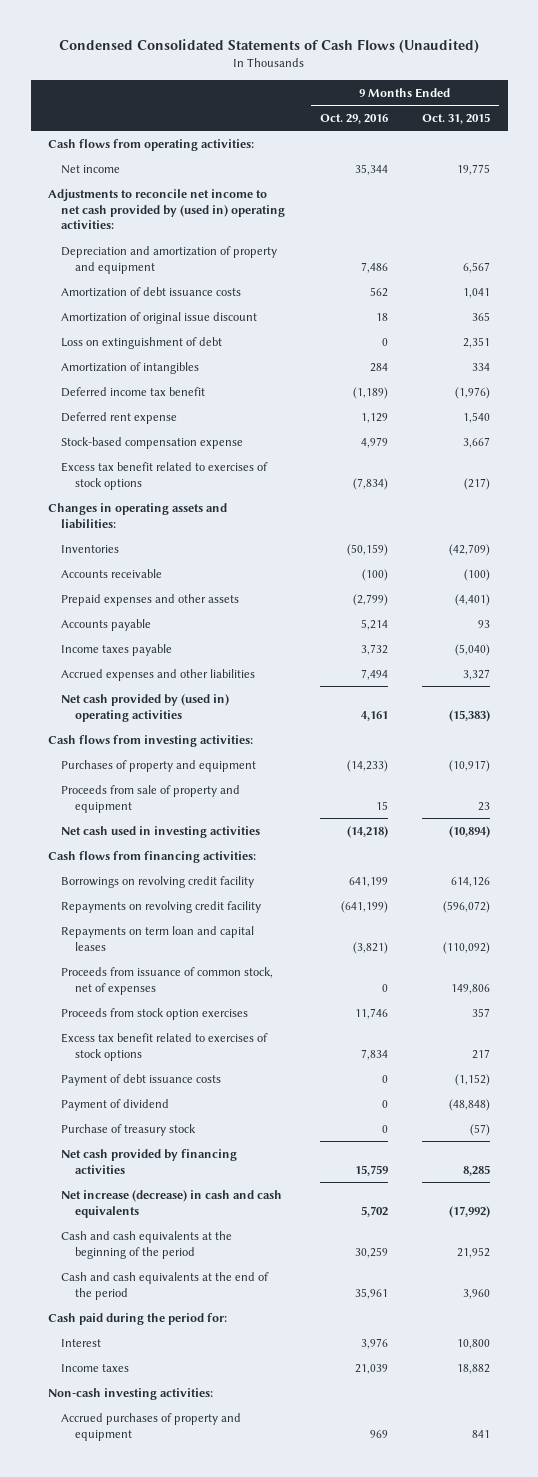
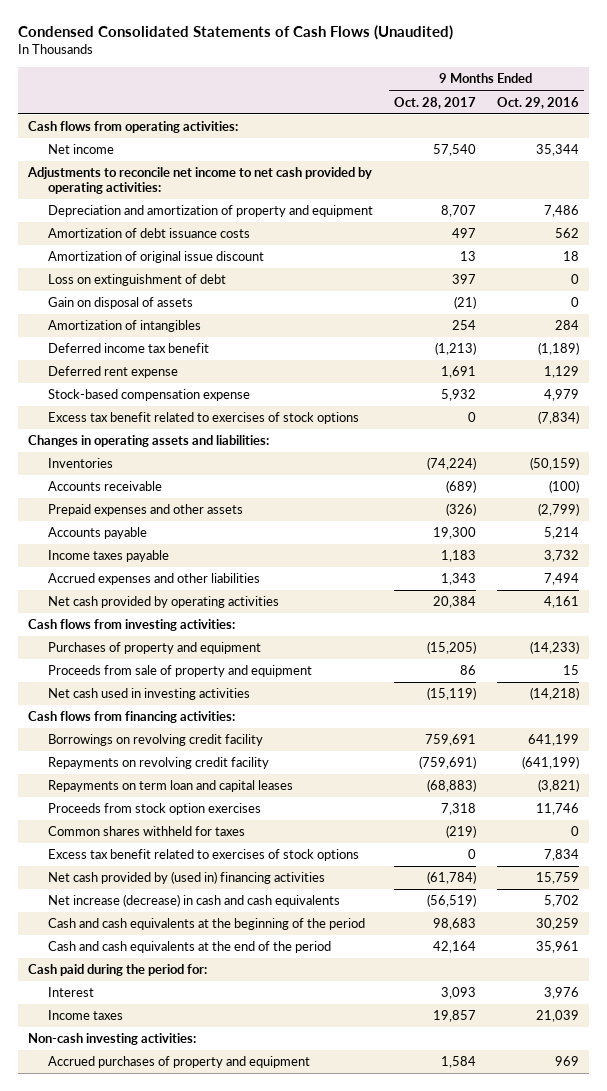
[422,112,491,124] Oct. 31, 2015 -> none
none -> [394,96,477,109] Oct. 28, 2017
[47,188,286,230] Adjustments to reconcile net income to net cash provided by (used in) operating activities: -> [27,167,373,195] Adjustments to reconcile net income to net cash provided by operating activities:
none -> [48,297,194,310] Gain on disposal of assets
[61,693,230,722] Net cash provided by (used in) operating activities -> [48,596,280,609] Net cash provided by operating activities
[61,966,274,995] Proceeds from issuance of common stock, net of expenses -> none
none -> [48,826,246,837] Common shares withheld for taxes
[61,1073,222,1086] Payment of debt issuance costs -> none
[61,1098,170,1111] Payment of dividend -> none
[61,1123,197,1136] Purchase of treasury stock -> none
[61,1148,238,1174] Net cash provided by financing activities -> [48,871,326,885] Net cash provided by (used in) financing activities

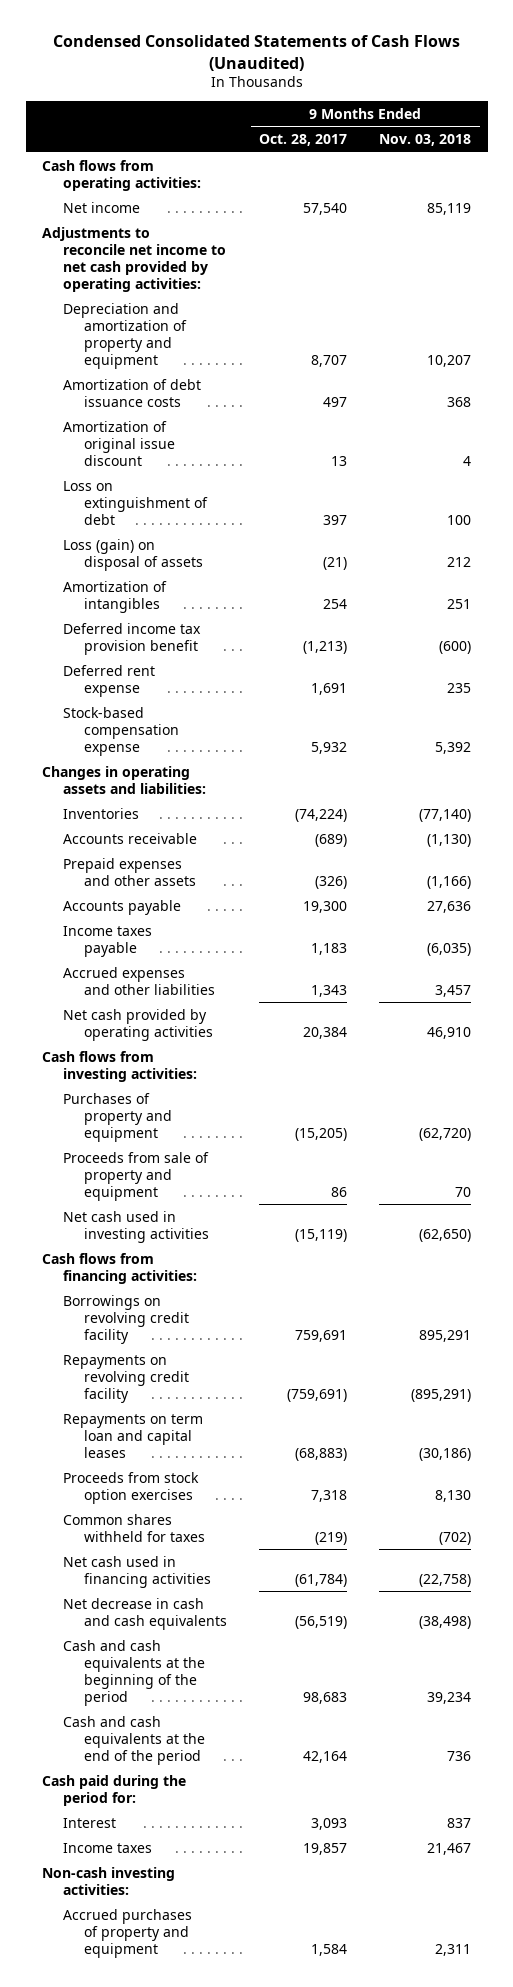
[496,96,579,109] Oct. 29, 2016 -> none
none -> [379,134,472,147] Nov. 03, 2018
[48,297,194,310] Gain on disposal of assets -> [62,538,204,571] Loss (gain) on disposal of assets
[48,343,210,354] Deferred income tax benefit -> [62,622,201,655] Deferred income tax provision benefit
[48,412,360,425] Excess tax benefit related to exercises of stock options -> none
[48,849,360,862] Excess tax benefit related to exercises of stock options -> none
[48,871,326,885] Net cash provided by (used in) financing activities -> [62,1555,212,1588] Net cash used in financing activities
[48,894,341,908] Net increase (decrease) in cash and cash equivalents -> [62,1597,228,1630] Net decrease in cash and cash equivalents

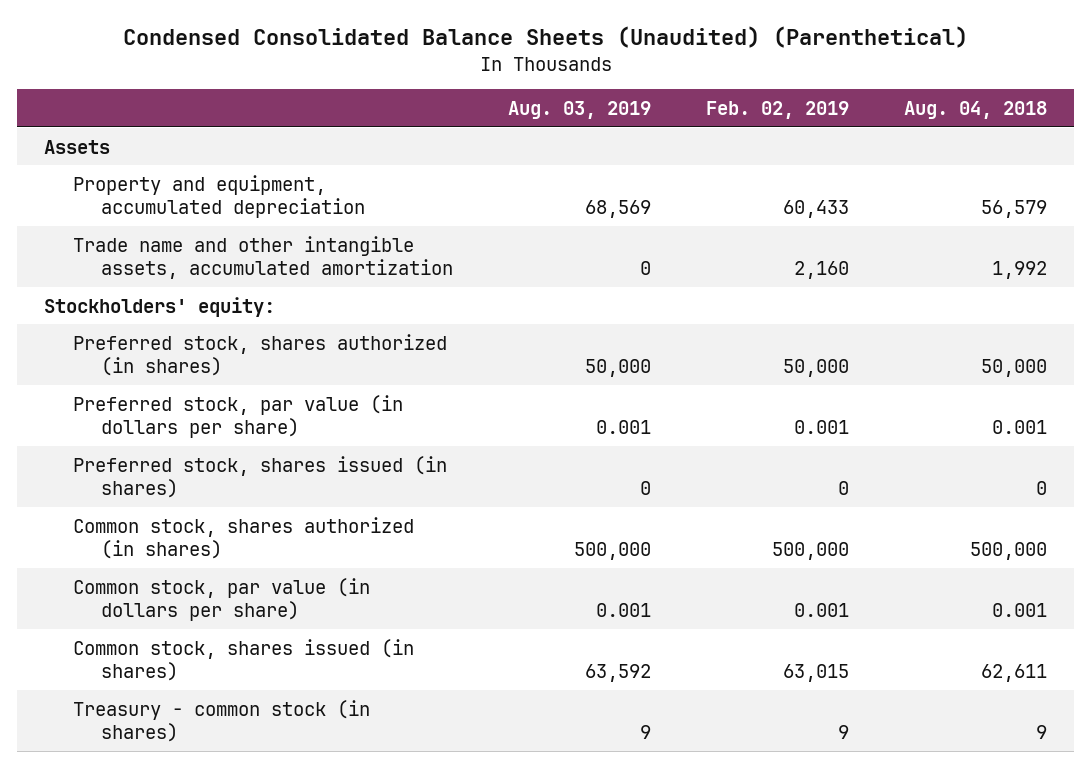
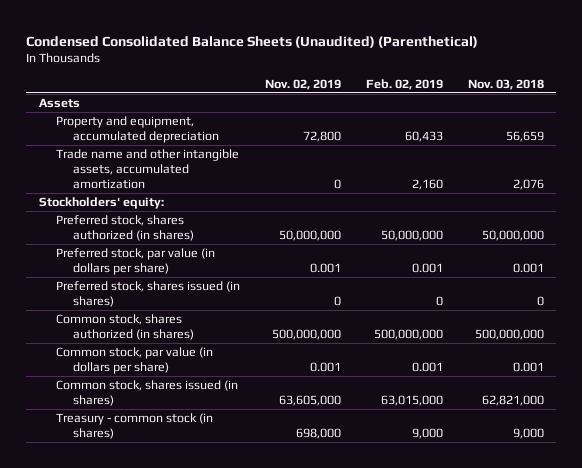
[508,100,652,119] Aug. 03, 2019 -> none
[904,100,1048,119] Aug. 04, 2018 -> none
none -> [264,78,341,90] Nov. 02, 2019
none -> [467,78,544,90] Nov. 03, 2018
[783,359,850,378] 50,000 -> [380,230,443,242] 50,000,000
[772,542,850,561] 500,000 -> [373,329,443,341] 500,000,000
[783,664,850,683] 63,015 -> [380,395,443,407] 63,015,000
[838,725,850,740] 9 -> [411,428,443,440] 9,000

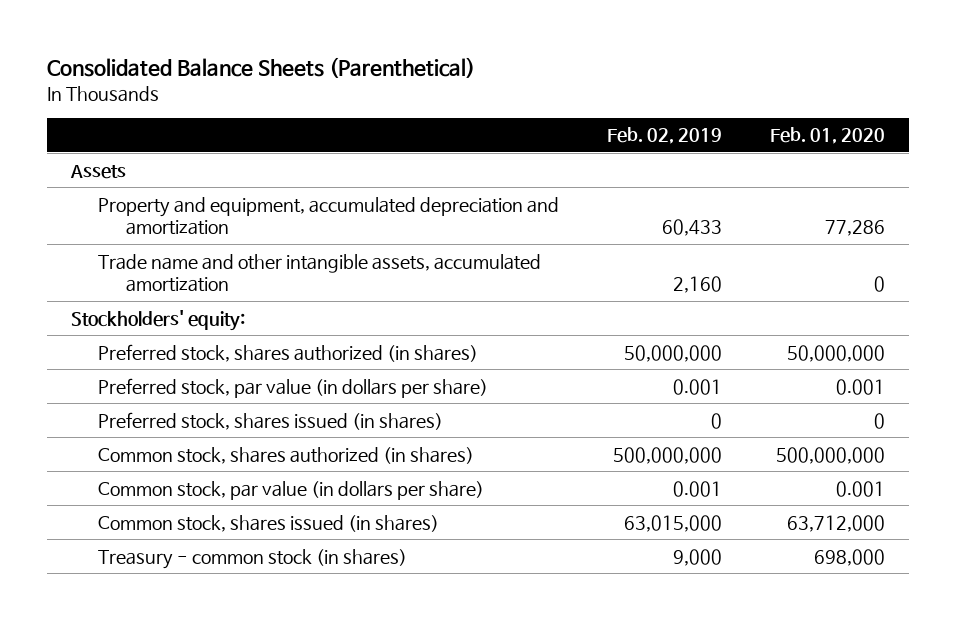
[26,35,479,48] Condensed Consolidated Balance Sheets (Unaudited) (Parenthetical) -> [46,57,475,79] Consolidated Balance Sheets (Parenthetical)
[264,78,341,90] Nov. 02, 2019 -> none
[467,78,544,90] Nov. 03, 2018 -> none
none -> [770,127,886,145] Feb. 01, 2020
[55,116,219,144] Property and equipment, accumulated depreciation -> [98,196,560,236] Property and equipment, accumulated depreciation and amortization

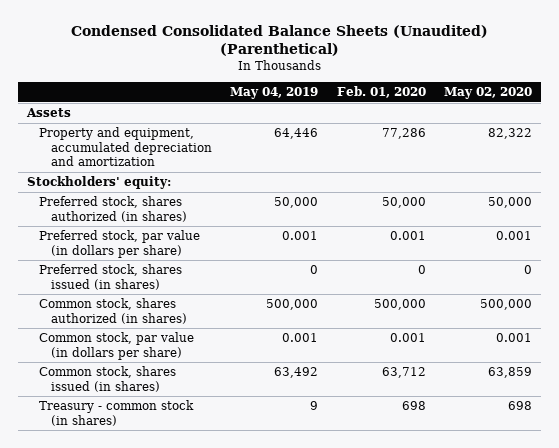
[46,57,475,79] Consolidated Balance Sheets (Parenthetical) -> [70,25,488,57] Condensed Consolidated Balance Sheets (Unaudited) (Parenthetical)
[607,127,723,145] Feb. 02, 2019 -> none
none -> [230,86,319,99] May 04, 2019
none -> [443,86,532,99] May 02, 2020
[98,253,542,293] Trade name and other intangible assets, accumulated amortization -> none
[787,344,886,362] 50,000,000 -> [381,197,426,209] 50,000
[776,446,886,464] 500,000,000 -> [373,299,426,311] 500,000
[787,514,886,532] 63,712,000 -> [381,367,426,379] 63,712
[814,548,886,566] 698,000 -> [401,401,426,411] 698

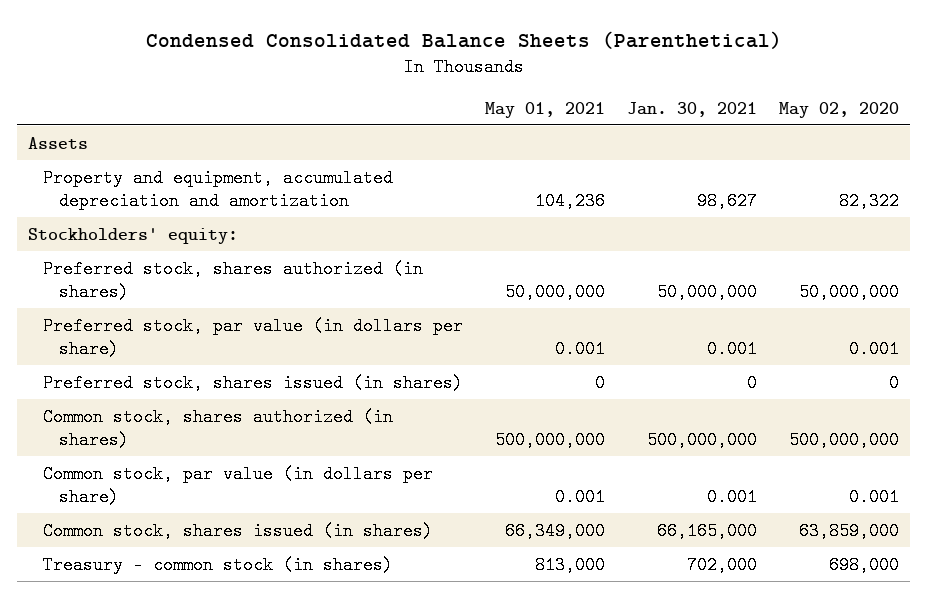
[70,25,488,57] Condensed Consolidated Balance Sheets (Unaudited) (Parenthetical) -> [145,30,782,49] Condensed Consolidated Balance Sheets (Parenthetical)
[230,86,319,99] May 04, 2019 -> none
[336,85,426,98] Feb. 01, 2020 -> none
none -> [485,101,606,118] May 01, 2021
none -> [627,101,758,117] Jan. 30, 2021
[487,197,532,209] 50,000 -> [799,283,900,302] 50,000,000
[479,299,532,311] 500,000 -> [789,431,900,450] 500,000,000
[487,367,532,379] 63,859 -> [799,521,900,540] 63,859,000
[507,401,532,411] 698 -> [829,555,900,574] 698,000

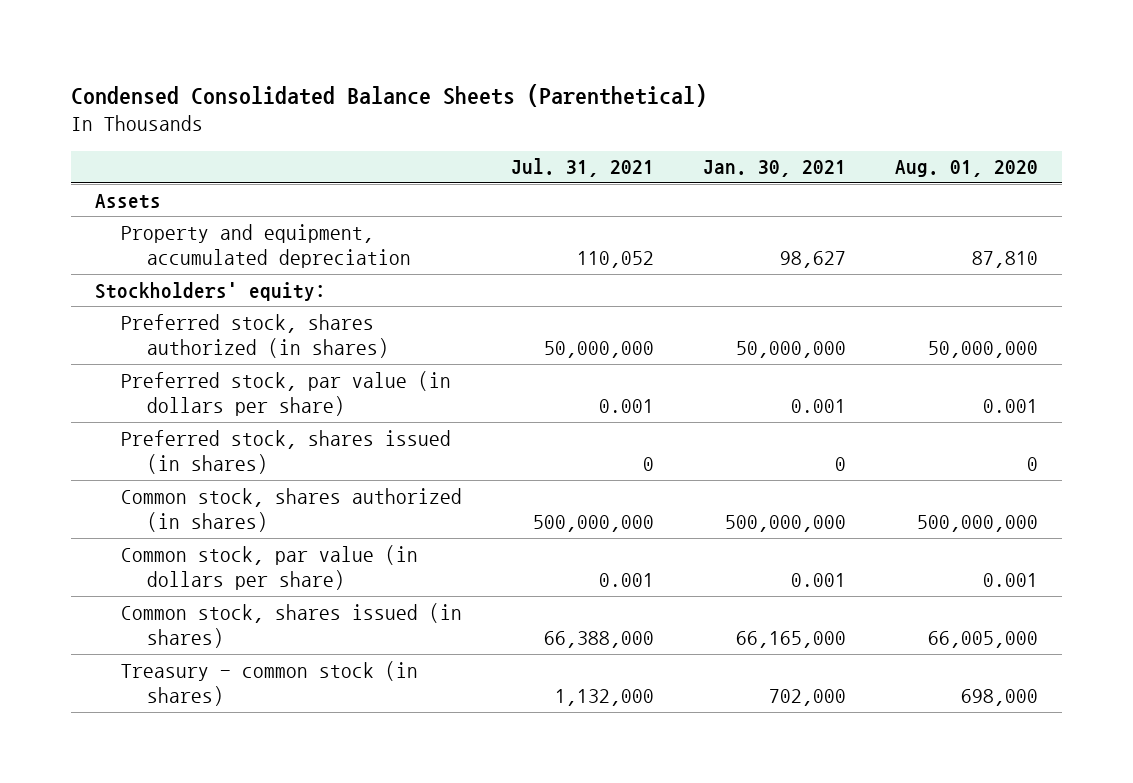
[485,101,606,118] May 01, 2021 -> none
[779,101,900,118] May 02, 2020 -> none
none -> [511,158,655,178] Jul. 31, 2021
none -> [894,160,1038,178] Aug. 01, 2020
[43,168,394,211] Property and equipment, accumulated depreciation and amortization -> [121,223,411,269] Property and equipment, accumulated depreciation

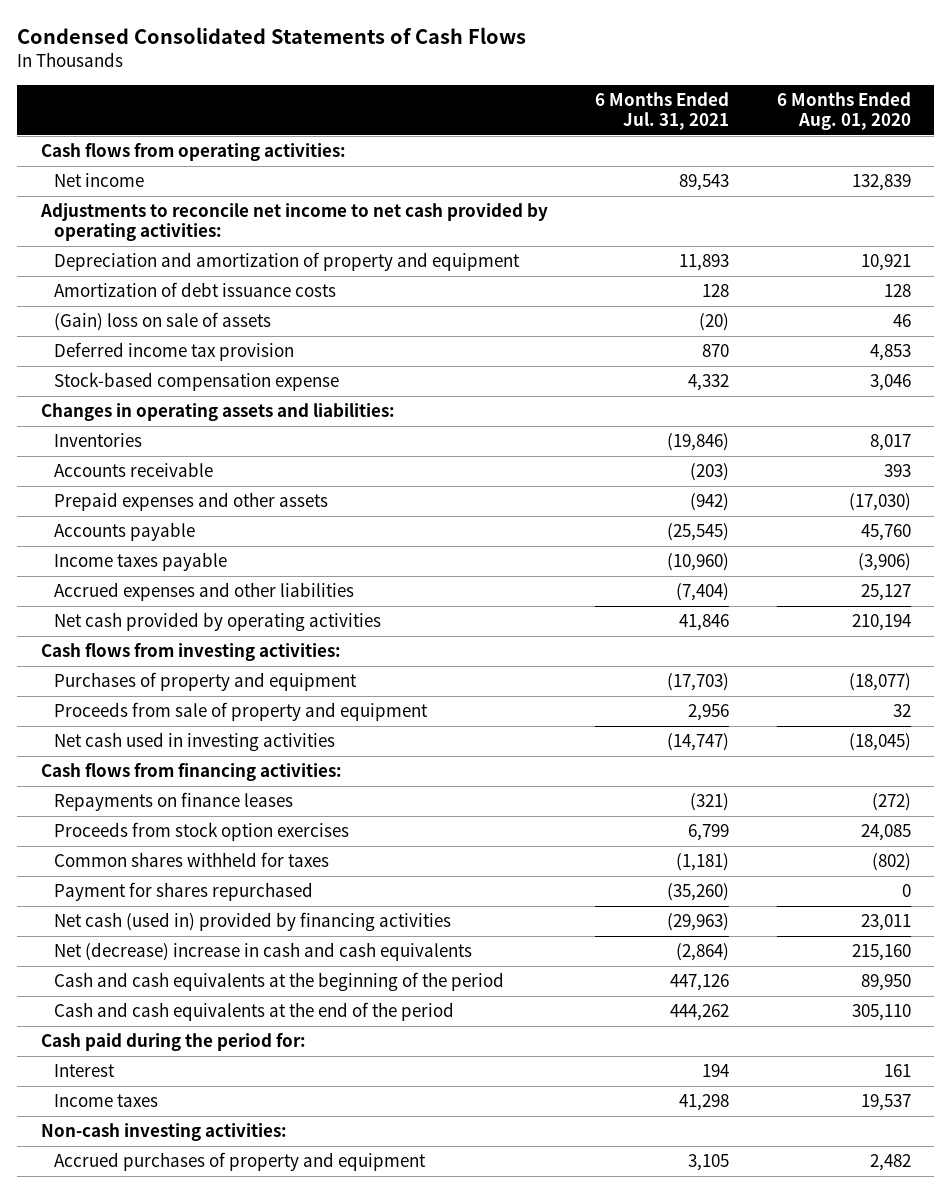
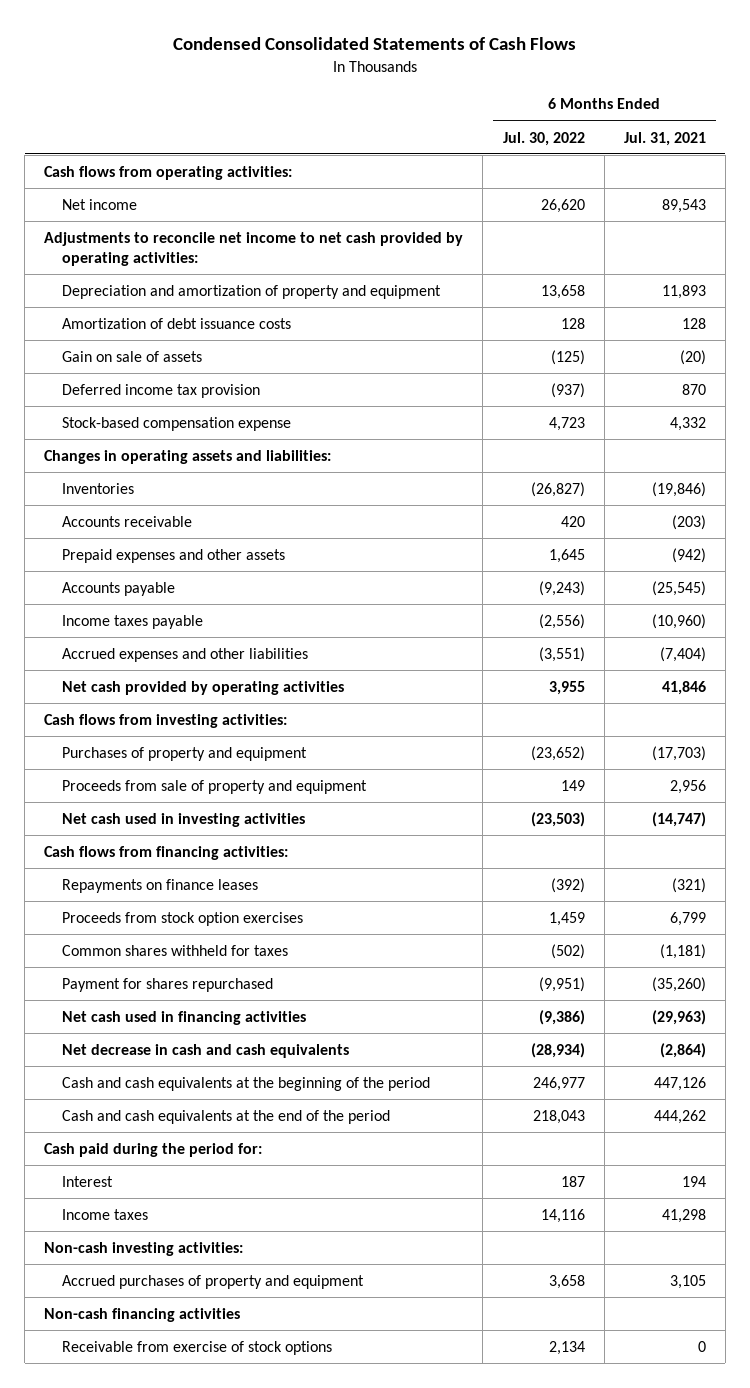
[776,91,911,131] 6 Months Ended Aug. 01, 2020 -> none
none -> [502,131,585,146] Jul. 30, 2022
[53,312,271,332] (Gain) loss on sale of assets -> [61,350,202,362] Gain on sale of assets
[53,912,451,932] Net cash (used in) provided by financing activities -> [61,1010,306,1025] Net cash used in financing activities
[53,942,472,962] Net (decrease) increase in cash and cash equivalents -> [61,1043,349,1058] Net decrease in cash and cash equivalents
none -> [44,1307,241,1322] Non-cash financing activities
none -> [61,1340,332,1355] Receivable from exercise of stock options

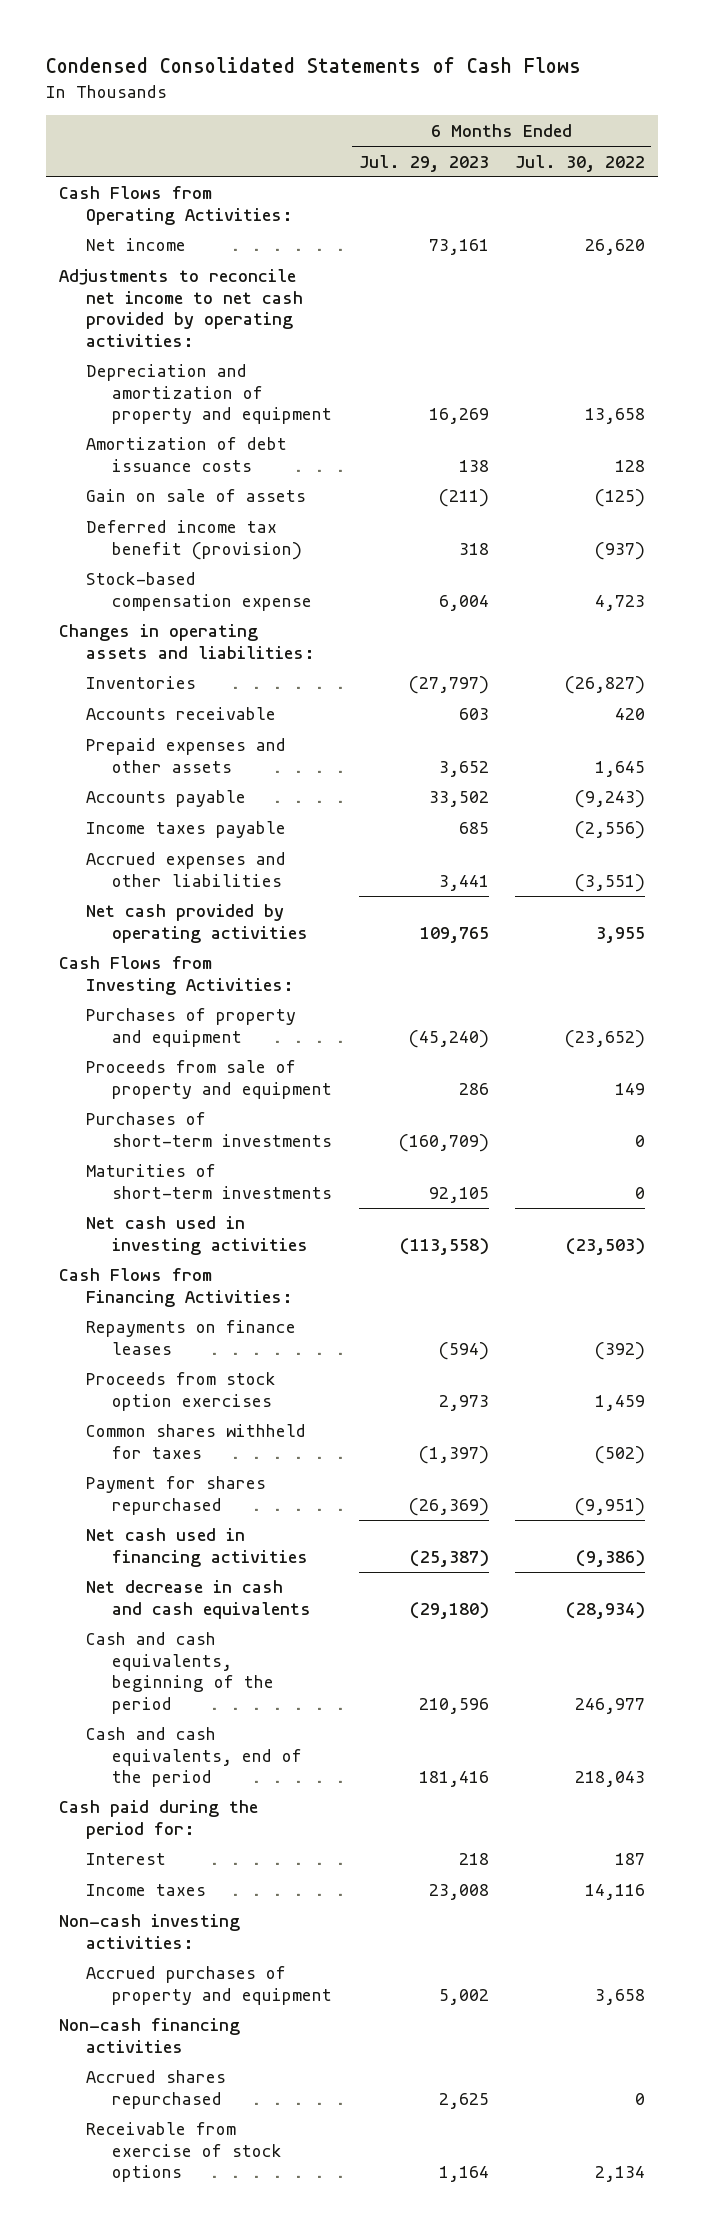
[623,131,706,146] Jul. 31, 2021 -> none
none -> [358,154,489,172] Jul. 29, 2023
[44,165,293,180] Cash flows from operating activities: -> [58,186,293,225] Cash Flows from Operating Activities:
[61,383,260,398] Deferred income tax provision -> [85,520,303,560] Deferred income tax benefit (provision)
[44,713,288,728] Cash flows from investing activities: -> [58,956,294,995] Cash Flows from Investing Activities:
none -> [85,1112,333,1147] Purchases of short-term investments
none -> [85,1164,333,1199] Maturities of short-term investments
[44,845,289,860] Cash flows from financing activities: -> [58,1268,293,1307] Cash Flows from Financing Activities:
[61,1076,430,1091] Cash and cash equivalents at the beginning of the period -> [85,1632,275,1714] Cash and cash equivalents, beginning of the period
[61,1109,390,1124] Cash and cash equivalents at the end of the period -> [85,1727,303,1788] Cash and cash equivalents, end of the period
none -> [85,2070,226,2109] Accrued shares repurchased

